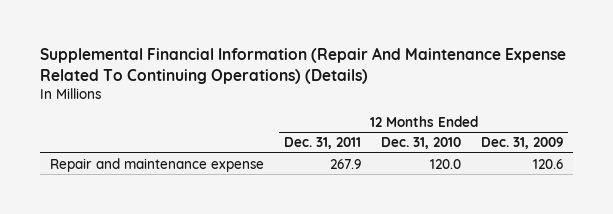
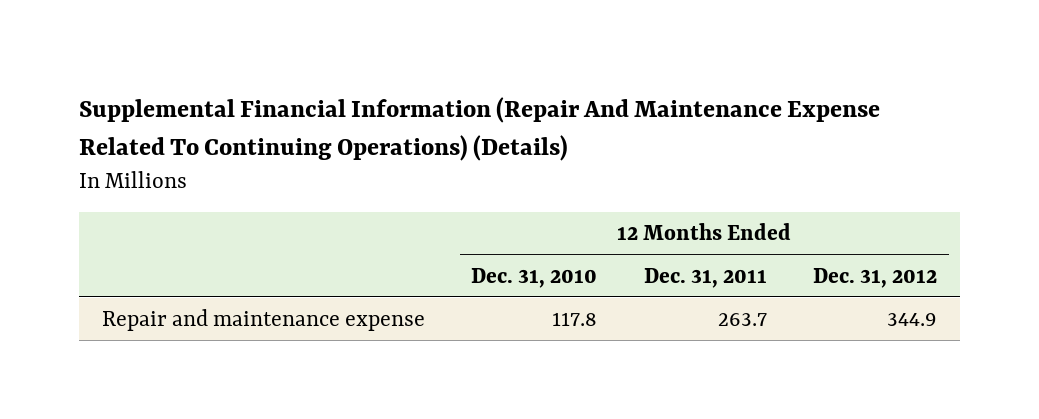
[481,137,564,150] Dec. 31, 2009 -> none
none -> [813,267,938,288] Dec. 31, 2012
[329,158,361,169] 267.9 -> [717,313,767,327] 263.7
[430,158,462,169] 120.0 -> [552,312,598,327] 117.8

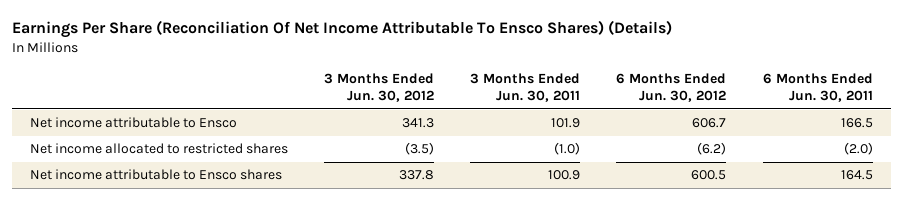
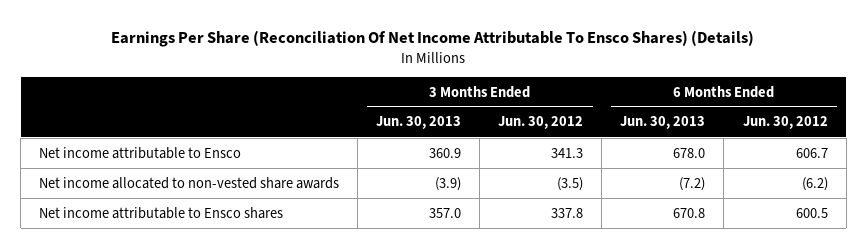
[470,73,581,103] 3 Months Ended Jun. 30, 2011 -> none
[762,73,873,103] 6 Months Ended Jun. 30, 2011 -> none
none -> [376,116,462,130] Jun. 30, 2013
none -> [620,116,706,130] Jun. 30, 2013
[29,143,288,155] Net income allocated to restricted shares -> [39,176,340,189] Net income allocated to non-vested share awards

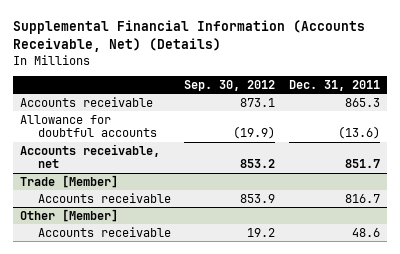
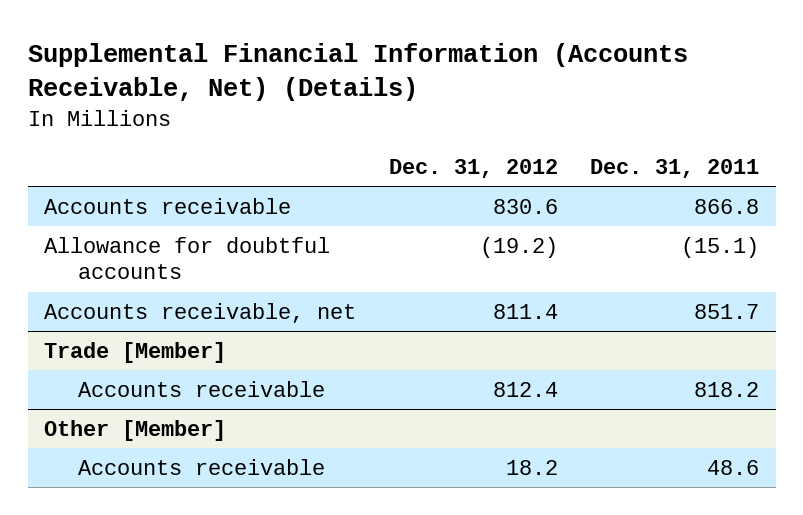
[184,79,276,91] Sep. 30, 2012 -> none
none -> [388,159,558,179] Dec. 31, 2012
[344,97,380,107] 865.3 -> [694,198,760,214] 866.8
[337,126,380,140] (13.6) -> [681,236,760,258] (15.1)
[344,193,380,203] 816.7 -> [694,381,760,397] 818.2

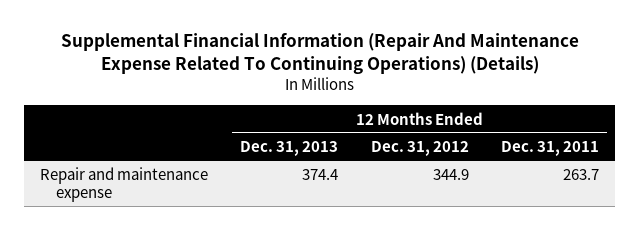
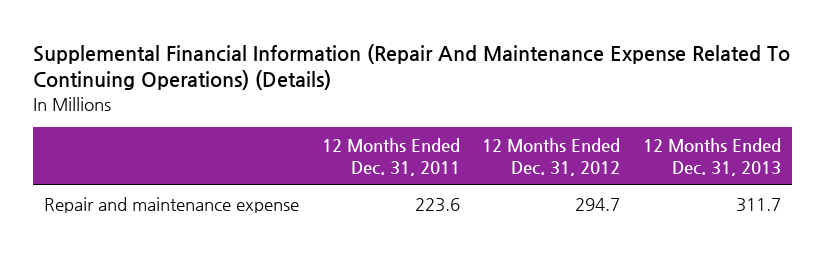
[302,169,339,181] 374.4 -> [736,197,782,212] 311.7
[432,169,469,181] 344.9 -> [575,197,621,211] 294.7
[563,169,600,181] 263.7 -> [414,197,460,212] 223.6

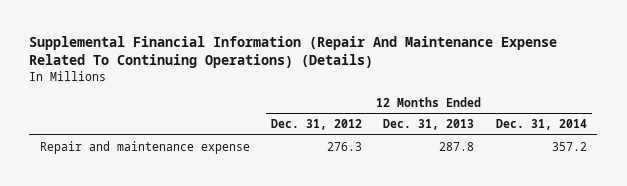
[321,137,460,177] 12 Months Ended Dec. 31, 2011 -> none
none -> [495,119,587,131] Dec. 31, 2014
[575,197,621,211] 294.7 -> [327,141,363,151] 276.3
[736,197,782,212] 311.7 -> [439,141,475,151] 287.8

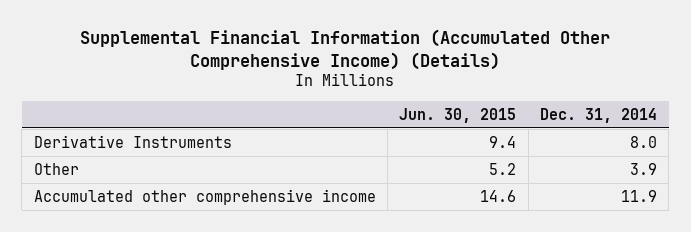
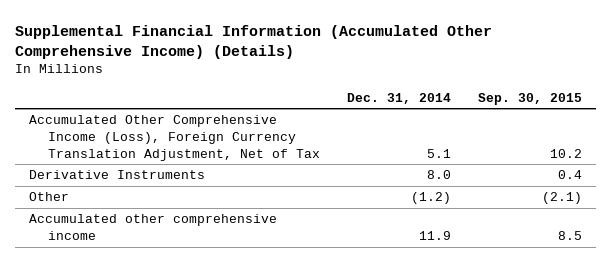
[399,107,517,123] Jun. 30, 2015 -> none
none -> [478,92,583,105] Sep. 30, 2015
none -> [28,115,321,161] Accumulated Other Comprehensive Income (Loss), Foreign Currency Translation Adjustment, Net of Tax
[629,162,657,175] 3.9 -> [411,192,452,205] (1.2)

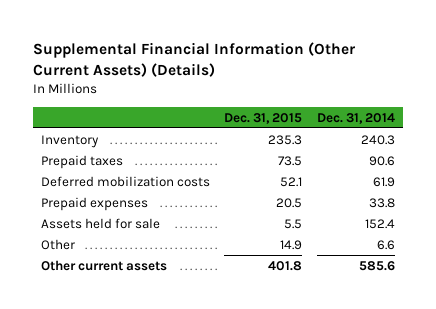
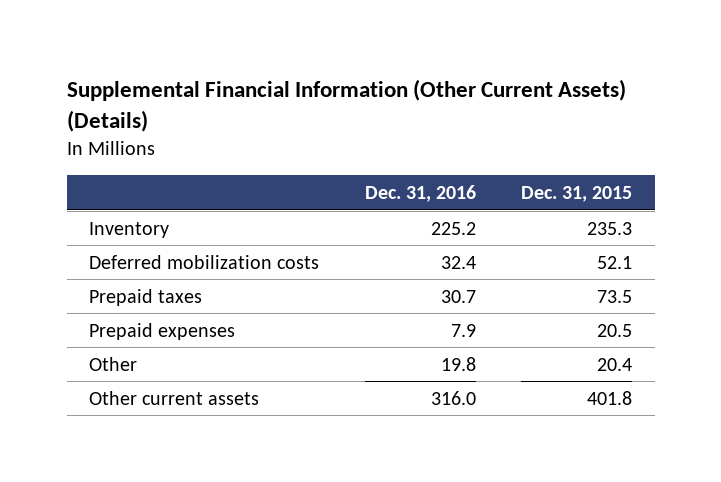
[317,112,396,124] Dec. 31, 2014 -> none
none -> [364,184,476,202] Dec. 31, 2016
[40,154,123,169] Prepaid taxes -> [89,288,203,306] Prepaid taxes
[40,217,160,229] Assets held for sale -> none
[280,239,303,250] 14.9 -> [597,357,633,371] 20.4

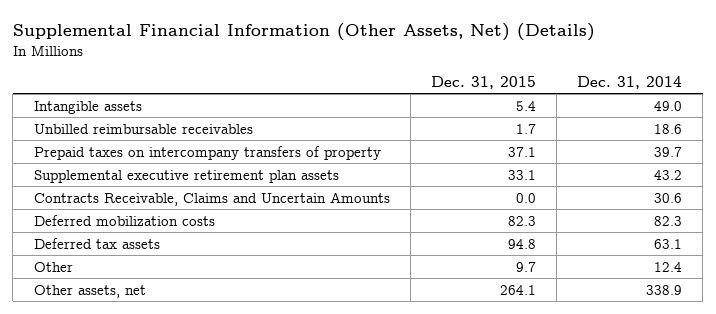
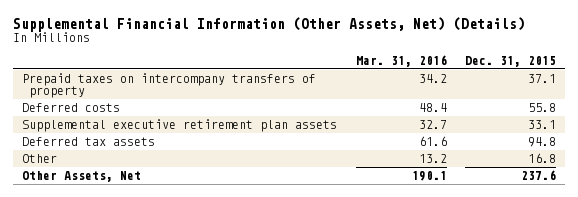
[577,75,683,89] Dec. 31, 2014 -> none
none -> [355,54,447,67] Mar. 31, 2016
[33,100,142,114] Intangible assets -> none
[33,123,253,134] Unbilled reimbursable receivables -> none
none -> [22,103,121,113] Deferred costs
[33,191,390,206] Contracts Receivable, Claims and Uncertain Amounts -> none
[33,214,215,226] Deferred mobilization costs -> none
[515,261,536,272] 9.7 -> [527,153,556,164] 16.8
[33,284,146,298] Other assets, net -> [22,171,142,183] Other Assets, Net
[499,284,536,295] 264.1 -> [520,170,556,181] 237.6

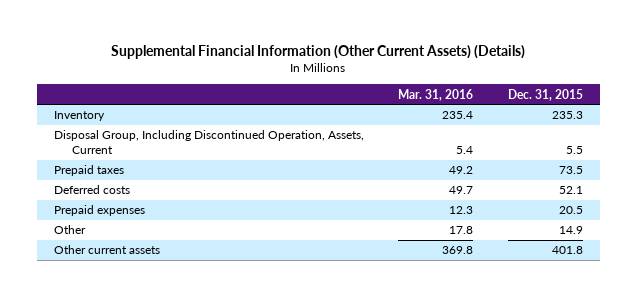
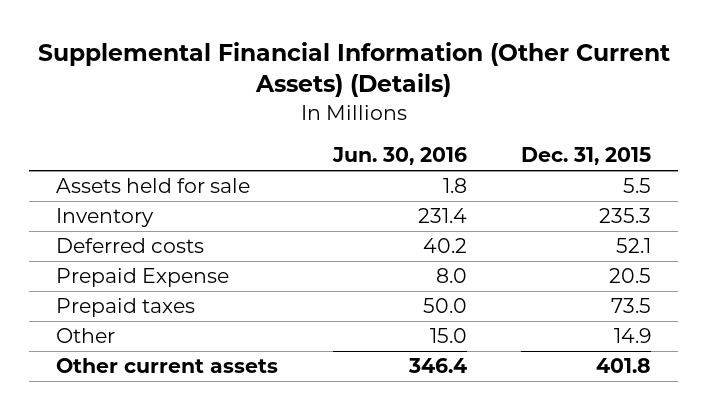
[398,88,474,101] Mar. 31, 2016 -> none
none -> [331,147,467,166] Jun. 30, 2016
none -> [56,178,251,194] Assets held for sale
[54,130,365,155] Disposal Group, Including Discontinued Operation, Assets, Current -> none
[54,205,146,217] Prepaid expenses -> none
none -> [56,268,230,288] Prepaid Expense
[54,165,125,177] Prepaid taxes -> [56,298,196,318] Prepaid taxes

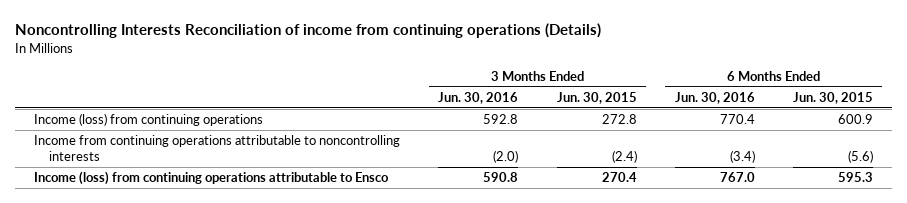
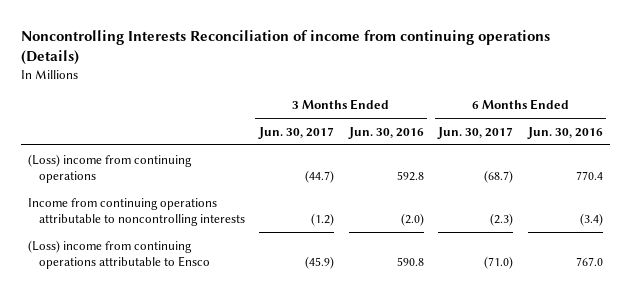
[556,91,637,104] Jun. 30, 2015 -> none
[792,91,873,104] Jun. 30, 2015 -> none
none -> [258,126,335,139] Jun. 30, 2017
none -> [437,126,514,139] Jun. 30, 2017
[34,113,264,127] Income (loss) from continuing operations -> [27,153,192,184] (Loss) income from continuing operations
[34,171,390,186] Income (loss) from continuing operations attributable to Ensco -> [27,239,210,270] (Loss) income from continuing operations attributable to Ensco

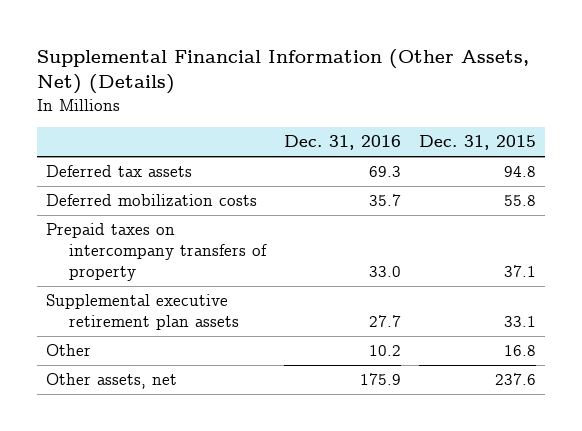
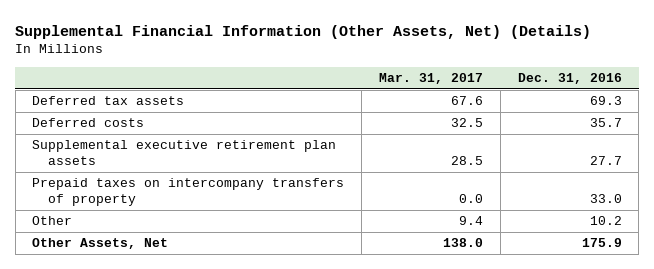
[419,135,537,151] Dec. 31, 2015 -> none
none -> [378,73,483,85] Mar. 31, 2017
[46,194,258,207] Deferred mobilization costs -> [32,118,145,128] Deferred costs
[46,223,267,282] Prepaid taxes on intercompany transfers of property -> [32,178,345,207] Prepaid taxes on intercompany transfers of property
[46,373,178,390] Other assets, net -> [32,238,169,250] Other Assets, Net

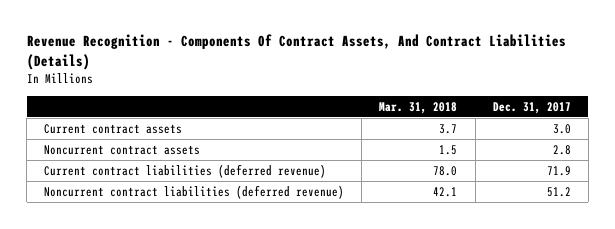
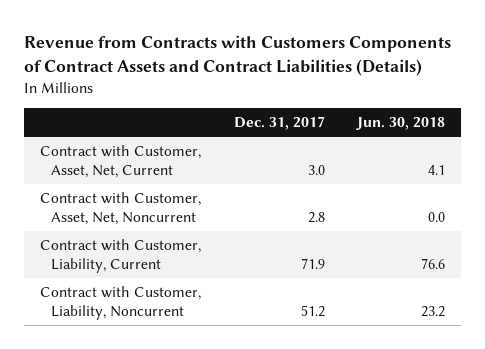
[26,34,566,71] Revenue Recognition - Components Of Contract Assets, And Contract Liabilities (Details) -> [24,34,452,76] Revenue from Contracts with Customers Components of Contract Assets and Contract Liabilities (Details)
[379,101,458,114] Mar. 31, 2018 -> none
none -> [355,117,445,131] Jun. 30, 2018
[44,123,183,134] Current contract assets -> [40,145,202,179] Contract with Customer, Asset, Net, Current
[44,144,201,155] Noncurrent contract assets -> [40,192,202,226] Contract with Customer, Asset, Net, Noncurrent
[44,163,327,178] Current contract liabilities (deferred revenue) -> [40,239,202,274] Contract with Customer, Liability, Current
[44,184,345,199] Noncurrent contract liabilities (deferred revenue) -> [40,286,202,321] Contract with Customer, Liability, Noncurrent

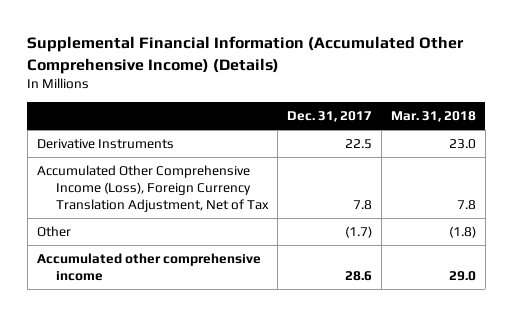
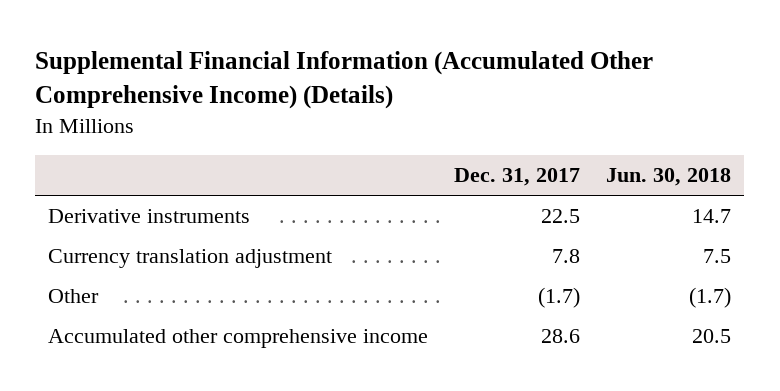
[390,111,476,123] Mar. 31, 2018 -> none
none -> [606,167,732,186] Jun. 30, 2018
[36,139,174,150] Derivative Instruments -> [48,209,251,224] Derivative instruments
[36,165,269,212] Accumulated Other Comprehensive Income (Loss), Foreign Currency Translation Adjustment, Net of Tax -> [48,249,333,269] Currency translation adjustment

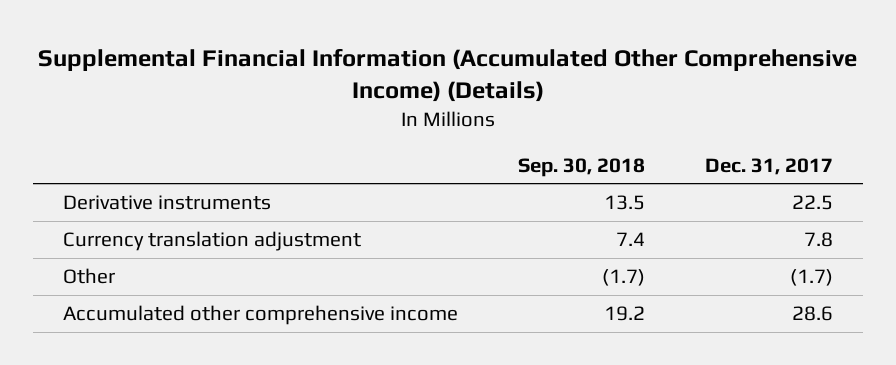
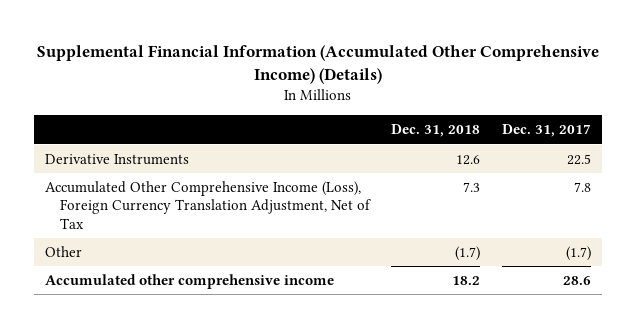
[518,157,646,177] Sep. 30, 2018 -> none
none -> [391,124,481,138] Dec. 31, 2018
[63,195,272,211] Derivative instruments -> [44,154,189,166] Derivative Instruments
[63,231,362,252] Currency translation adjustment -> [44,181,371,229] Accumulated Other Comprehensive Income (Loss), Foreign Currency Translation Adjustment, Net of Tax

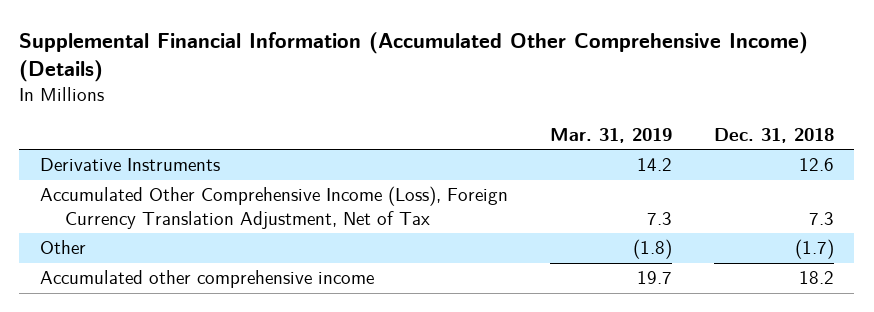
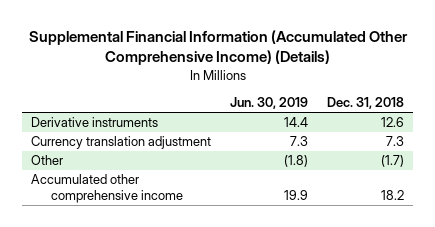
[549,127,672,143] Mar. 31, 2019 -> none
none -> [230,97,309,110] Jun. 30, 2019
[40,158,221,172] Derivative Instruments -> [31,117,159,128] Derivative instruments
[40,186,509,229] Accumulated Other Comprehensive Income (Loss), Foreign Currency Translation Adjustment, Net of Tax -> [31,136,212,150] Currency translation adjustment

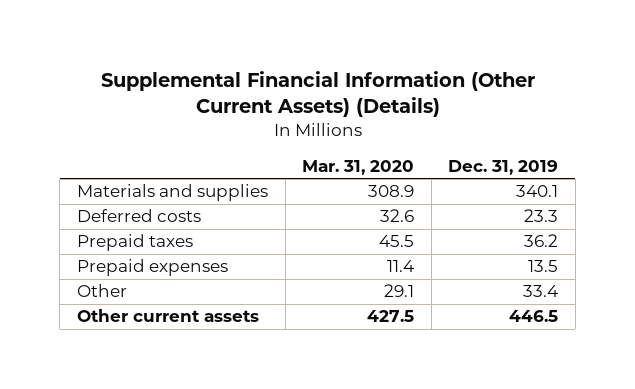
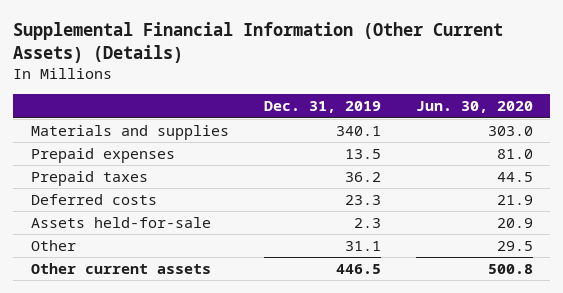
[302,159,415,175] Mar. 31, 2020 -> none
none -> [415,101,533,114] Jun. 30, 2020
[77,234,194,252] Prepaid taxes -> [30,171,148,187] Prepaid taxes
[77,209,202,223] Deferred costs -> [30,194,157,206] Deferred costs
none -> [30,217,211,229] Assets held-for-sale
[523,285,559,298] 33.4 -> [344,241,381,252] 31.1

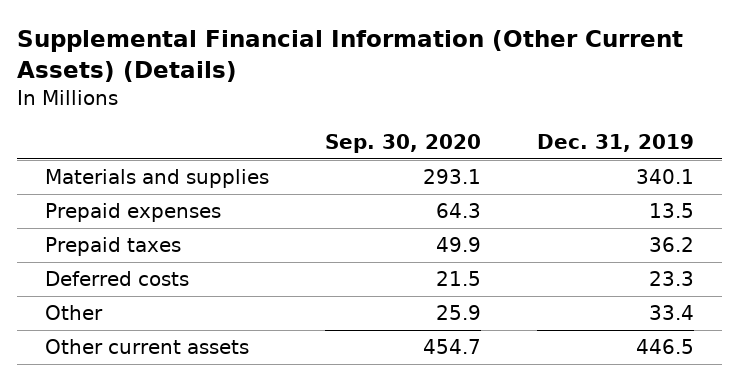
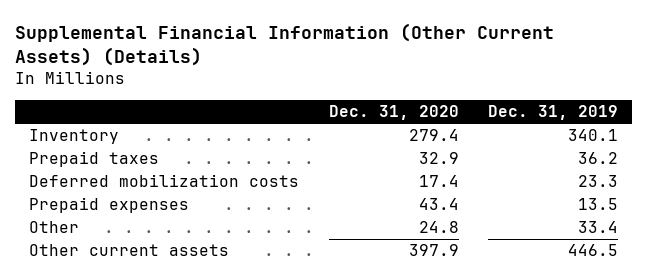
[324,133,481,153] Sep. 30, 2020 -> none
none -> [328,105,459,121] Dec. 31, 2020
[44,169,269,189] Materials and supplies -> [29,129,120,145] Inventory
[44,271,189,287] Deferred costs -> [29,174,300,188] Deferred mobilization costs
[44,203,221,223] Prepaid expenses -> [29,197,190,214] Prepaid expenses

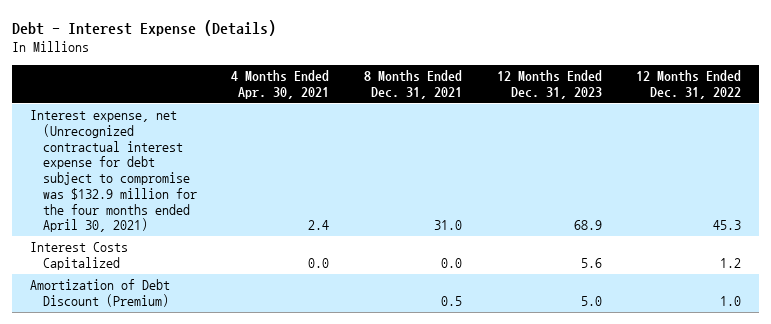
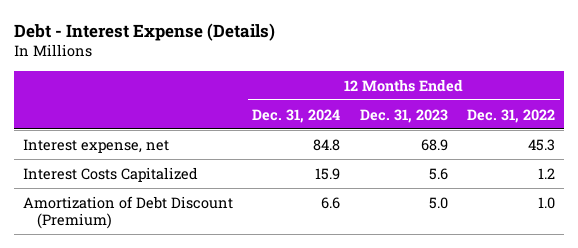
[231,70,330,99] 4 Months Ended Apr. 30, 2021 -> none
[364,70,463,99] 8 Months Ended Dec. 31, 2021 -> none
none -> [252,108,341,123] Dec. 31, 2024
[29,110,197,233] Interest expense, net (Unrecognized contractual interest expense for debt subject to compromise was $132.9 million for the four months ended April 30, 2021) -> [23,138,170,153] Interest expense, net

